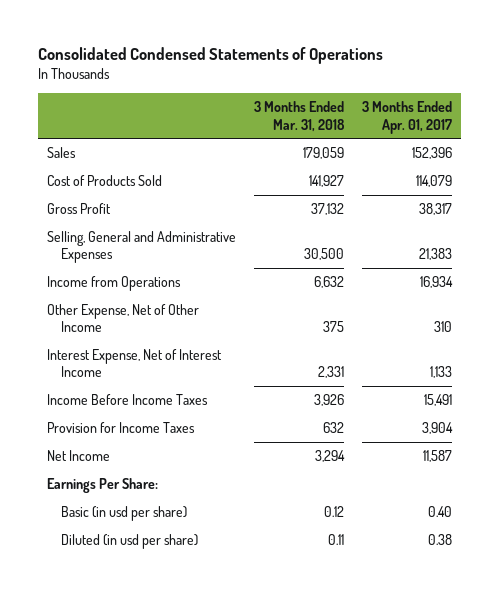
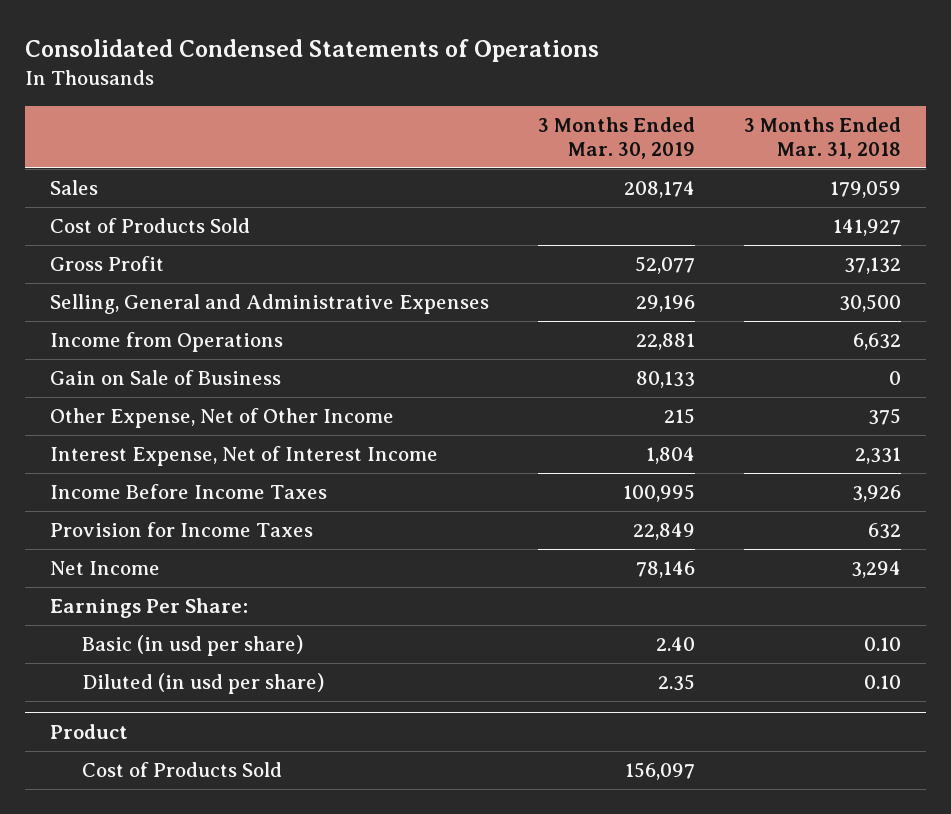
[361,101,452,134] 3 Months Ended Apr. 01, 2017 -> none
none -> [537,116,695,159] 3 Months Ended Mar. 30, 2019
none -> [49,369,281,385] Gain on Sale of Business
[323,506,344,518] 0.12 -> [863,636,901,651] 0.10
[327,534,344,546] 0.11 -> [863,674,901,689] 0.10
none -> [49,723,128,739] Product
none -> [81,761,282,777] Cost of Products Sold

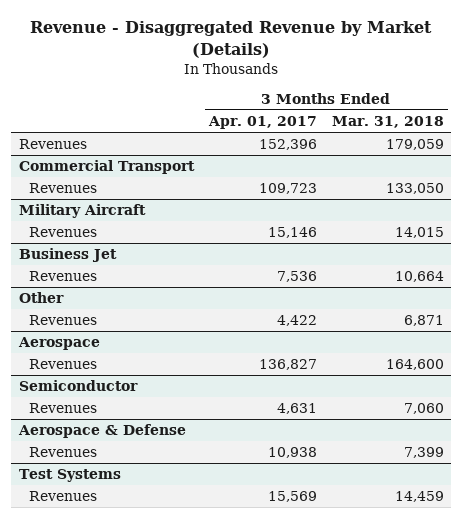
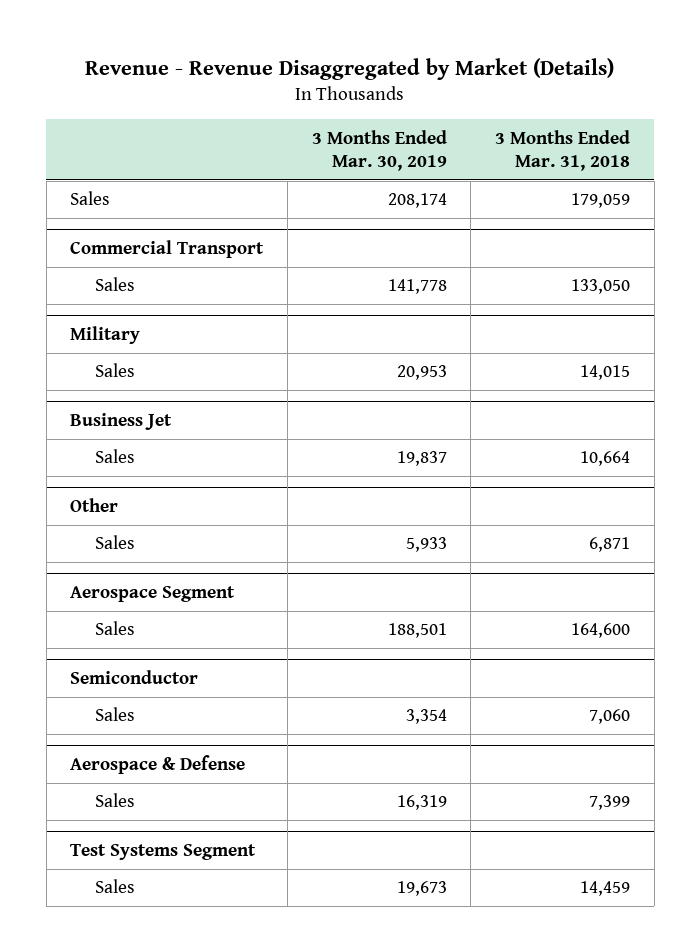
[30,21,433,58] Revenue - Disaggregated Revenue by Market (Details) -> [85,58,615,81] Revenue - Revenue Disaggregated by Market (Details)
[207,116,317,130] Apr. 01, 2017 -> none
none -> [311,129,447,171] 3 Months Ended Mar. 30, 2019
[18,139,87,150] Revenues -> [70,191,111,206] Sales
[28,183,97,194] Revenues -> [95,277,136,292] Sales
[18,204,146,219] Military Aircraft -> [70,326,141,345] Military
[28,227,97,238] Revenues -> [95,363,136,378] Sales
[28,271,97,282] Revenues -> [95,449,136,464] Sales
[28,315,97,326] Revenues -> [95,535,136,550] Sales
[17,337,100,351] Aerospace -> [70,586,236,603] Aerospace Segment
[28,359,97,370] Revenues -> [95,621,136,636] Sales
[28,403,97,414] Revenues -> [95,707,136,722] Sales
[28,447,97,458] Revenues -> [95,793,136,808] Sales
[18,469,121,483] Test Systems -> [70,844,257,861] Test Systems Segment
[28,491,97,502] Revenues -> [95,879,136,894] Sales

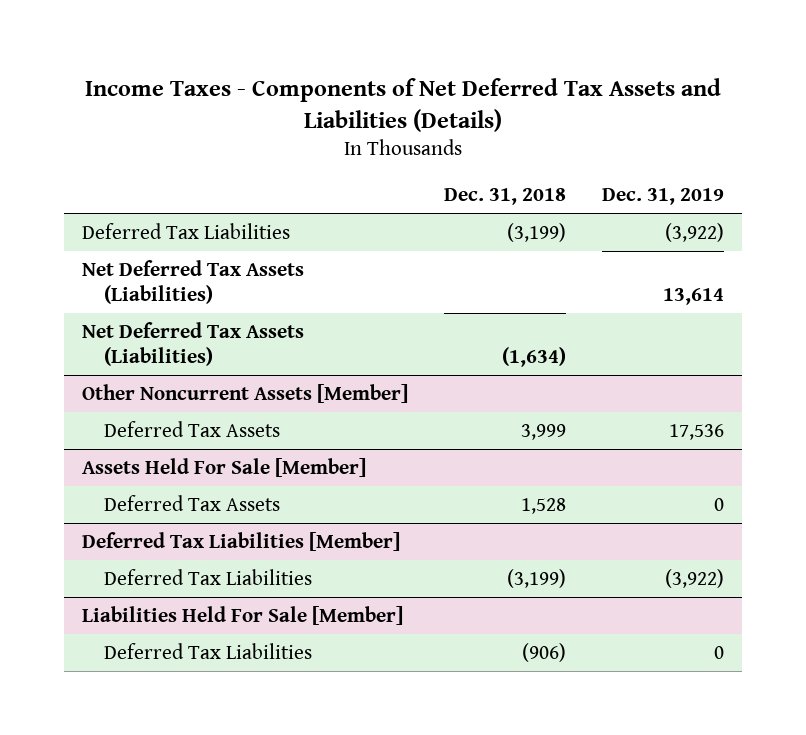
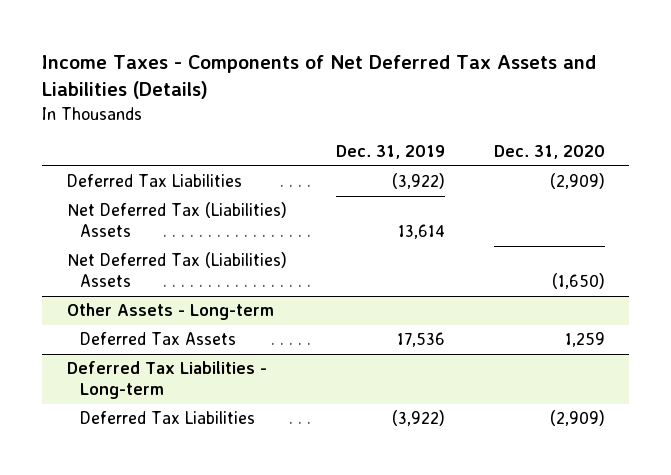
[443,187,566,205] Dec. 31, 2018 -> none
none -> [493,145,605,160] Dec. 31, 2020
[81,260,304,304] Net Deferred Tax Assets (Liabilities) -> [66,202,287,238] Net Deferred Tax (Liabilities) Assets
[81,322,304,366] Net Deferred Tax Assets (Liabilities) -> [66,252,287,288] Net Deferred Tax (Liabilities) Assets
[81,384,408,404] Other Noncurrent Assets [Member] -> [66,303,274,321] Other Assets - Long-term
[81,458,366,478] Assets Held For Sale [Member] -> none
[103,495,280,512] Deferred Tax Assets -> none
[81,532,400,552] Deferred Tax Liabilities [Member] -> [66,361,267,400] Deferred Tax Liabilities - Long-term
[81,606,403,626] Liabilities Held For Sale [Member] -> none
[103,643,312,660] Deferred Tax Liabilities -> none

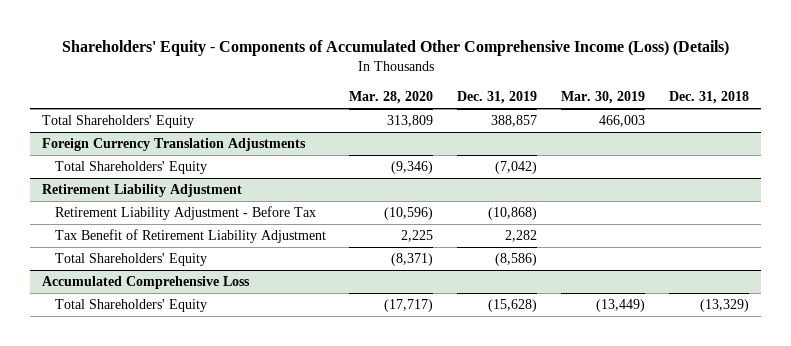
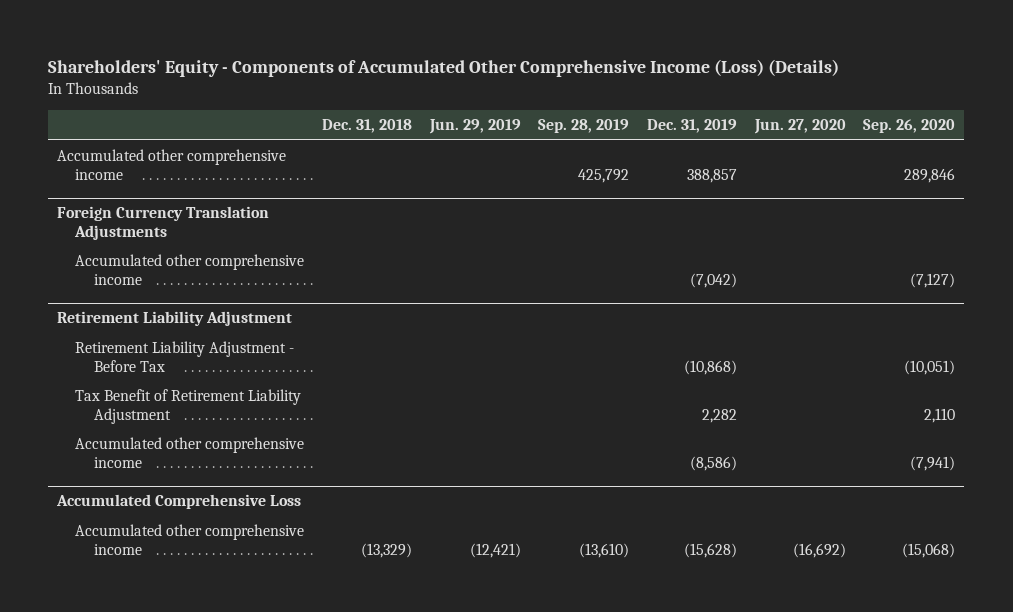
[349,91,434,105] Mar. 28, 2020 -> none
[560,91,645,105] Mar. 30, 2019 -> none
none -> [428,119,521,135] Jun. 29, 2019
none -> [538,119,630,134] Sep. 28, 2019
none -> [753,119,846,135] Jun. 27, 2020
none -> [863,119,956,134] Sep. 26, 2020
[42,115,195,129] Total Shareholders' Equity -> [57,149,287,180] Accumulated other comprehensive income
[54,161,207,175] Total Shareholders' Equity -> [75,254,305,285] Accumulated other comprehensive income
[54,253,207,267] Total Shareholders' Equity -> [75,437,305,468] Accumulated other comprehensive income
[54,299,207,313] Total Shareholders' Equity -> [75,524,305,555] Accumulated other comprehensive income

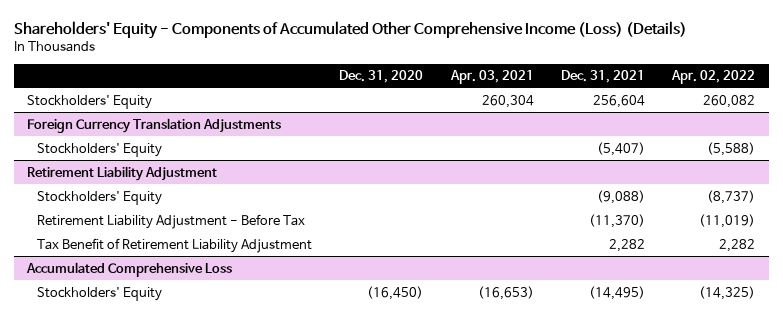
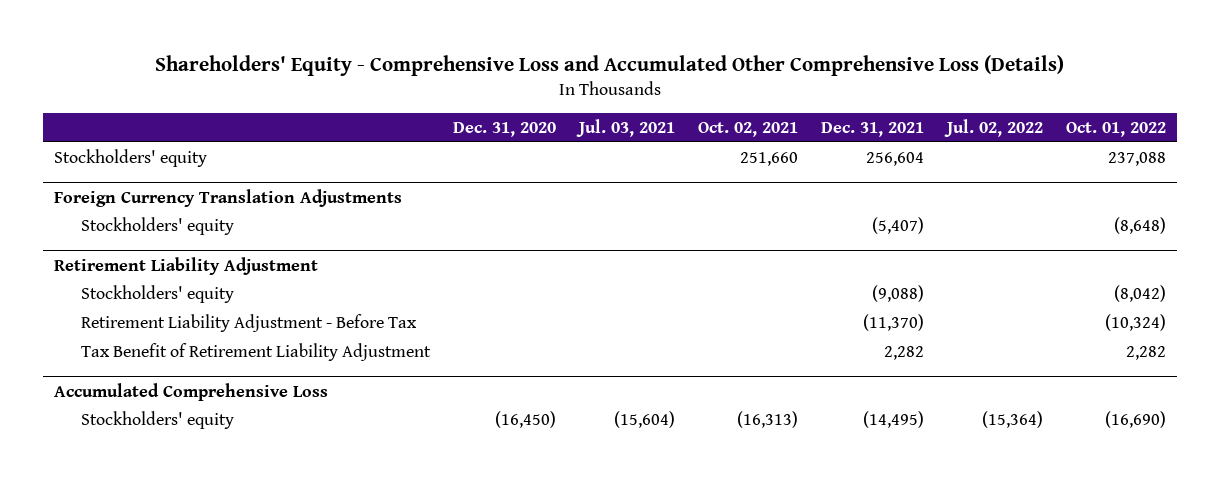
[13,20,687,39] Shareholders' Equity - Components of Accumulated Other Comprehensive Income (Loss) (Details) -> [154,54,1064,76] Shareholders' Equity - Comprehensive Loss and Accumulated Other Comprehensive Loss (Details)
[449,70,534,85] Apr. 03, 2021 -> none
[671,70,756,85] Apr. 02, 2022 -> none
none -> [575,118,675,137] Jul. 03, 2021
none -> [697,121,798,137] Oct. 02, 2021
none -> [943,118,1043,137] Jul. 02, 2022
none -> [1065,121,1166,137] Oct. 01, 2022
[27,94,153,109] Stockholders' Equity -> [54,148,208,167] Stockholders' equity
[36,142,162,157] Stockholders' Equity -> [80,216,234,235] Stockholders' equity
[36,190,162,205] Stockholders' Equity -> [80,284,234,303] Stockholders' equity
[36,286,162,301] Stockholders' Equity -> [80,410,234,429] Stockholders' equity

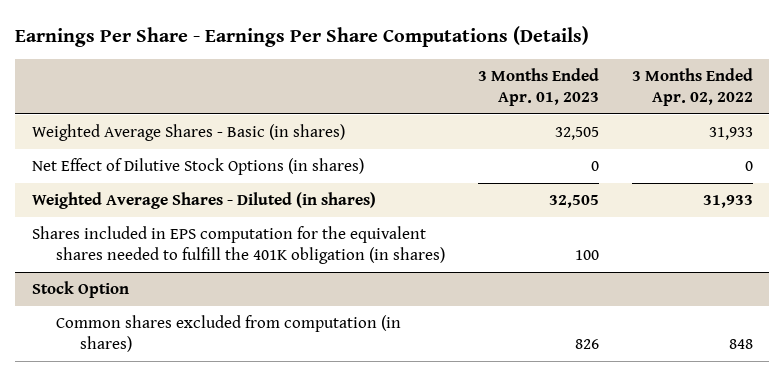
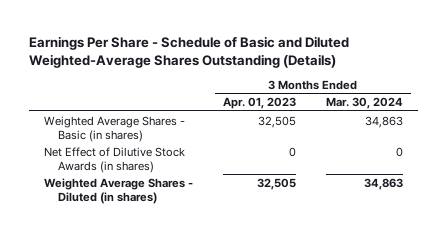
[15,25,590,47] Earnings Per Share - Earnings Per Share Computations (Details) -> [28,35,349,68] Earnings Per Share - Schedule of Basic and Diluted Weighted-Average Shares Outstanding (Details)
[631,68,753,106] 3 Months Ended Apr. 02, 2022 -> none
none -> [326,97,404,110] Mar. 30, 2024
[31,158,364,176] Net Effect of Dilutive Stock Options (in shares) -> [43,146,185,173] Net Effect of Dilutive Stock Awards (in shares)
[31,226,445,264] Shares included in EPS computation for the equivalent shares needed to fulfill the 401K obligation (in shares) -> none
[31,281,129,299] Stock Option -> none
[55,315,401,352] Common shares excluded from computation (in shares) -> none

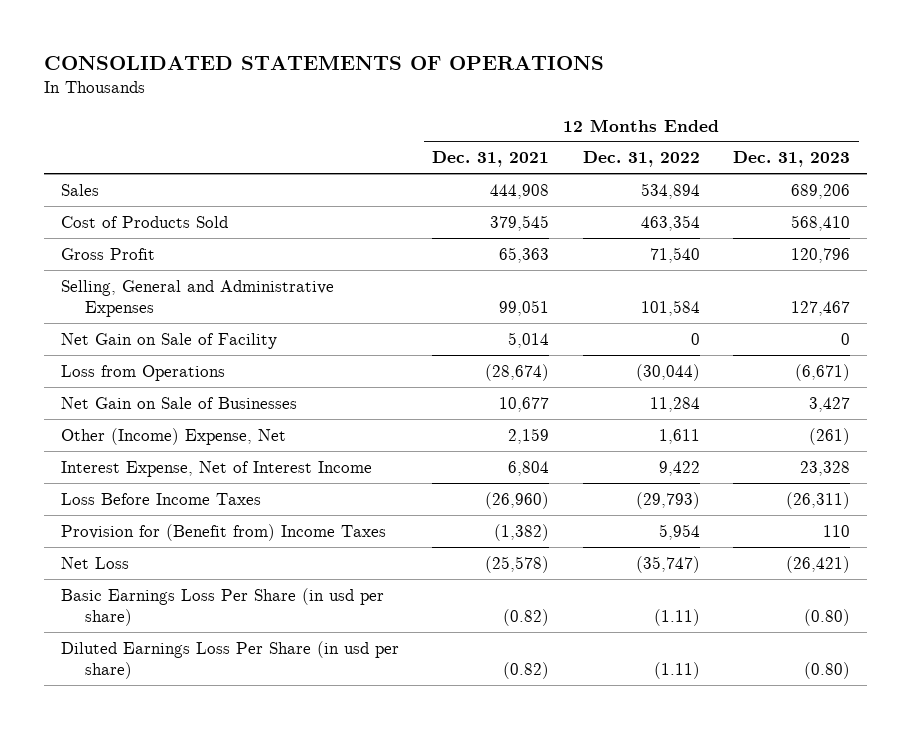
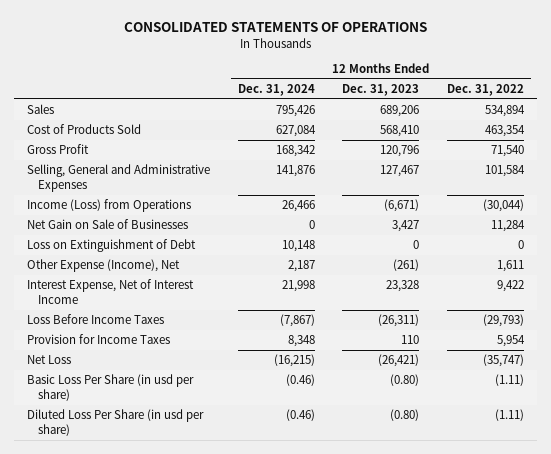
[432,151,550,168] Dec. 31, 2021 -> none
none -> [237,84,315,97] Dec. 31, 2024
[60,332,277,349] Net Gain on Sale of Facility -> none
[60,364,225,381] Loss from Operations -> [27,199,192,213] Income (Loss) from Operations
none -> [27,239,197,253] Loss on Extinguishment of Debt
[60,427,286,445] Other (Income) Expense, Net -> [27,259,181,273] Other Expense (Income), Net
[60,523,386,541] Provision for (Benefit from) Income Taxes -> [27,334,171,345] Provision for Income Taxes
[60,587,384,626] Basic Earnings Loss Per Share (in usd per share) -> [27,374,195,402] Basic Loss Per Share (in usd per share)
[60,640,399,679] Diluted Earnings Loss Per Share (in usd per share) -> [27,409,205,437] Diluted Loss Per Share (in usd per share)

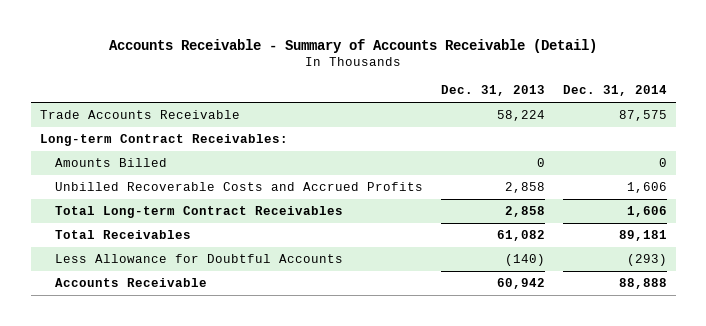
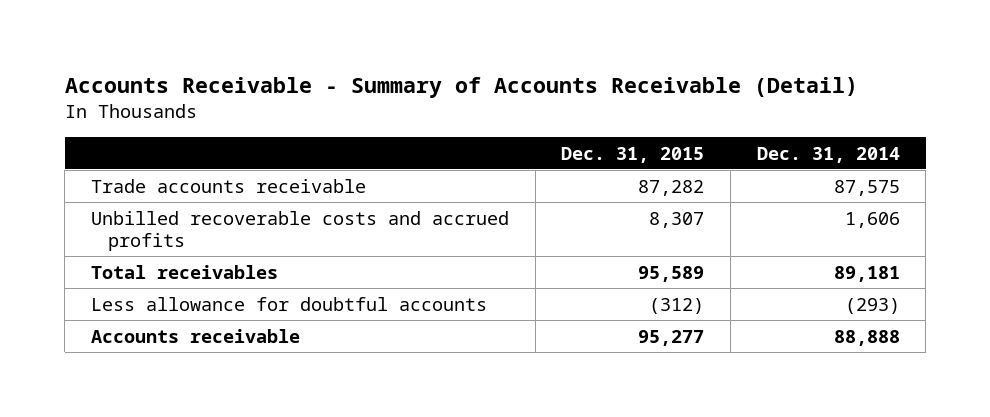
[440,85,545,97] Dec. 31, 2013 -> none
none -> [561,146,705,163] Dec. 31, 2015
[39,133,288,146] Long-term Contract Receivables: -> none
[54,157,167,167] Amounts Billed -> none
[54,229,191,239] Total Receivables -> none
[39,109,240,119] Trade Accounts Receivable -> [90,178,366,193] Trade accounts receivable
[54,181,423,191] Unbilled Recoverable Costs and Accrued Profits -> [90,210,509,251] Unbilled recoverable costs and accrued profits
[54,205,343,218] Total Long-term Contract Receivables -> [90,264,278,279] Total receivables
[626,205,667,217] 1,606 -> [833,265,900,282] 89,181
[54,253,343,263] Less Allowance for Doubtful Accounts -> [90,296,487,311] Less allowance for doubtful accounts
[54,277,207,287] Accounts Receivable -> [90,328,300,343] Accounts receivable

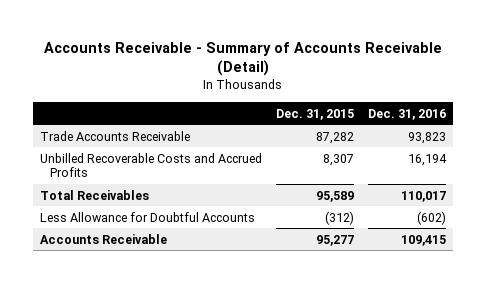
[756,146,900,163] Dec. 31, 2014 -> none
none -> [368,108,447,120] Dec. 31, 2016
[90,178,366,193] Trade accounts receivable -> [40,130,191,141] Trade Accounts Receivable
[90,210,509,251] Unbilled recoverable costs and accrued profits -> [40,152,263,178] Unbilled Recoverable Costs and Accrued Profits
[90,264,278,279] Total receivables -> [40,189,150,200] Total Receivables
[90,296,487,311] Less allowance for doubtful accounts -> [40,211,256,222] Less Allowance for Doubtful Accounts
[90,328,300,343] Accounts receivable -> [40,233,168,244] Accounts Receivable

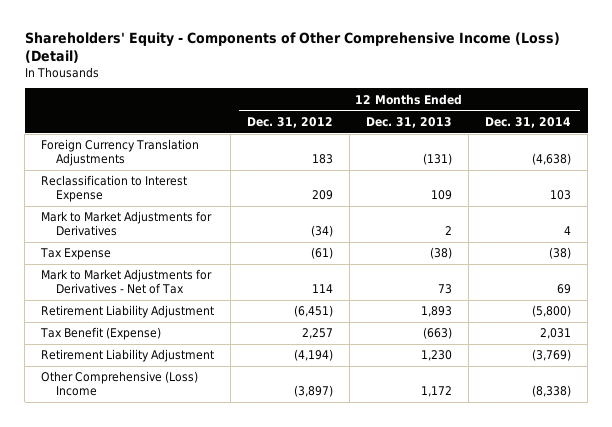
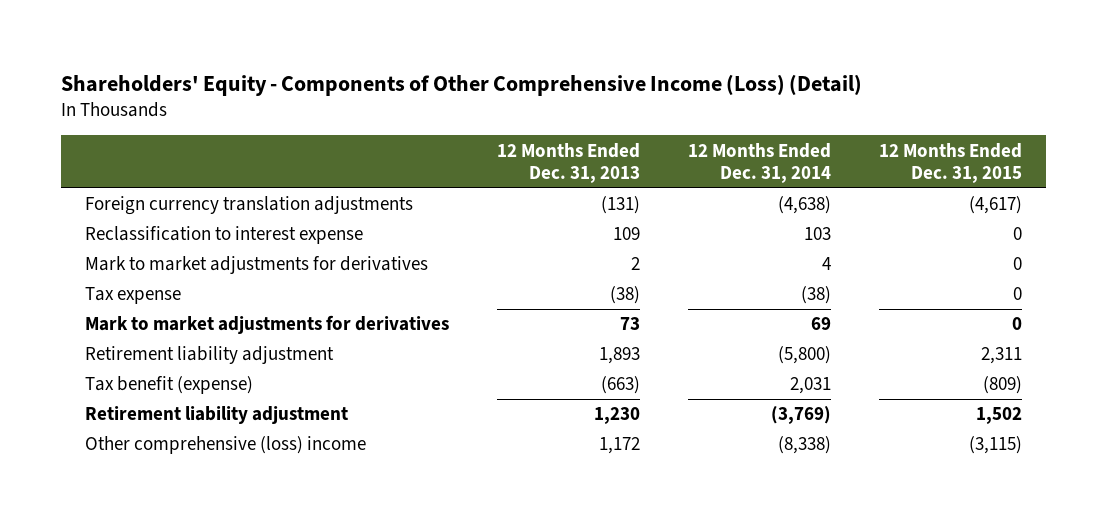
[247,117,334,129] Dec. 31, 2012 -> none
none -> [879,142,1023,183] 12 Months Ended Dec. 31, 2015
[41,139,200,167] Foreign Currency Translation Adjustments -> [85,196,414,216] Foreign currency translation adjustments
[41,175,188,203] Reclassification to Interest Expense -> [85,226,364,245] Reclassification to interest expense
[41,211,213,237] Mark to Market Adjustments for Derivatives -> [85,256,429,275] Mark to market adjustments for derivatives
[40,248,112,261] Tax Expense -> [85,287,182,305] Tax expense
[41,269,213,295] Mark to Market Adjustments for Derivatives - Net of Tax -> [85,315,450,335] Mark to market adjustments for derivatives
[41,305,215,319] Retirement Liability Adjustment -> [85,346,335,365] Retirement liability adjustment
[40,327,162,341] Tax Benefit (Expense) -> [85,376,254,395] Tax benefit (expense)
[41,349,215,363] Retirement Liability Adjustment -> [85,406,349,425] Retirement liability adjustment
[41,371,199,397] Other Comprehensive (Loss) Income -> [85,436,367,455] Other comprehensive (loss) income

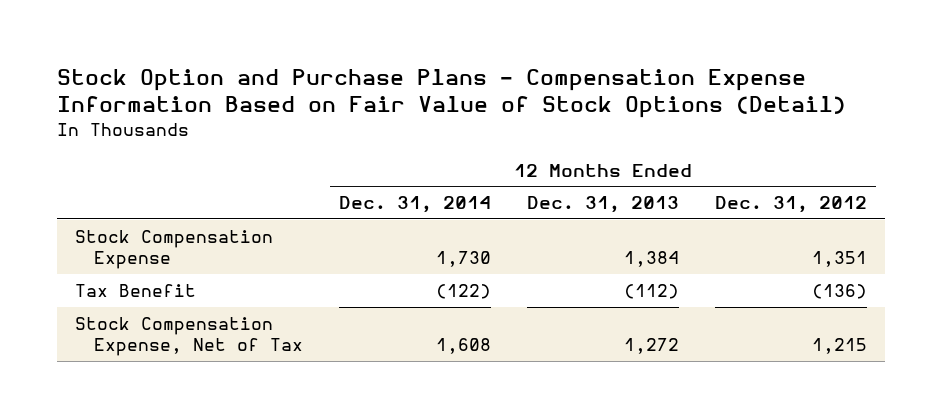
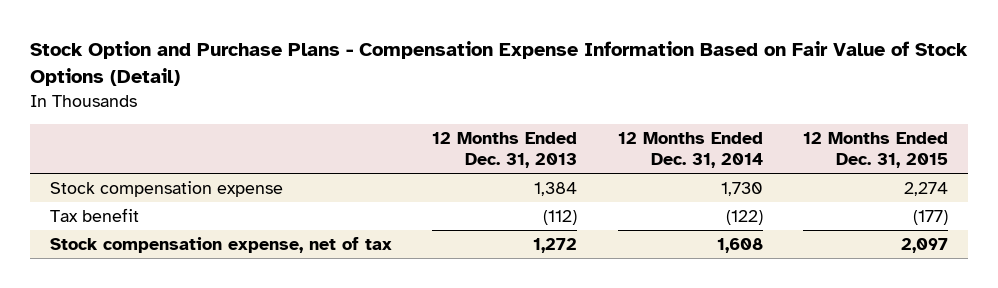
[714,196,867,214] Dec. 31, 2012 -> none
none -> [803,131,949,168] 12 Months Ended Dec. 31, 2015
[75,230,274,270] Stock Compensation Expense -> [49,181,283,198] Stock compensation expense
[75,284,197,298] Tax Benefit -> [49,208,139,223] Tax benefit
[75,317,303,357] Stock Compensation Expense, Net of Tax -> [49,237,392,254] Stock compensation expense, net of tax

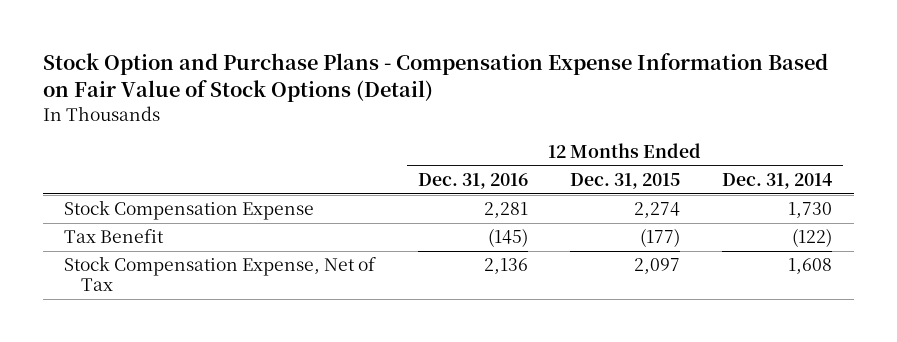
[432,131,578,168] 12 Months Ended Dec. 31, 2013 -> none
none -> [417,173,528,190] Dec. 31, 2016
[49,181,283,198] Stock compensation expense -> [64,200,315,221] Stock Compensation Expense
[49,208,139,223] Tax benefit -> [64,229,165,244] Tax Benefit
[49,237,392,254] Stock compensation expense, net of tax -> [64,256,377,292] Stock Compensation Expense, Net of Tax

